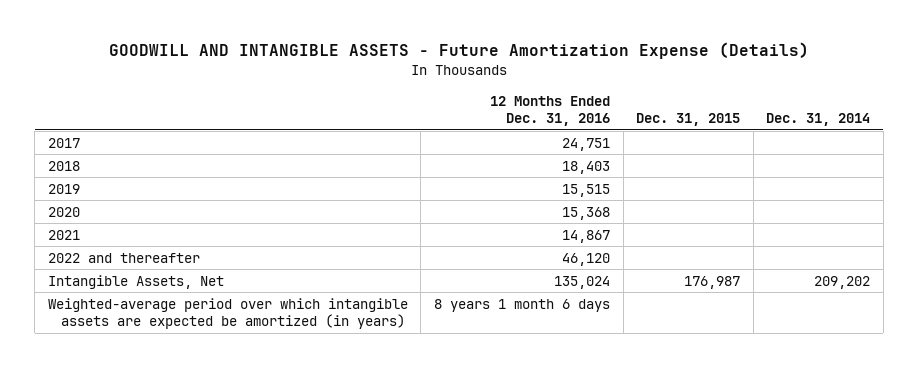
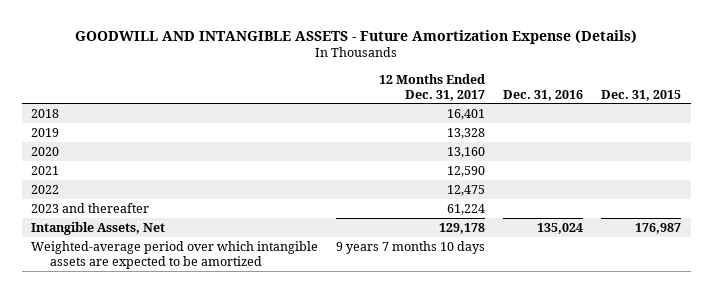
[489,95,610,127] 12 Months Ended Dec. 31, 2016 -> none
[766,113,871,127] Dec. 31, 2014 -> none
none -> [378,73,485,101] 12 Months Ended Dec. 31, 2017
none -> [503,89,584,101] Dec. 31, 2016
[47,137,80,148] 2017 -> none
none -> [30,184,59,194] 2022
[47,252,200,263] 2022 and thereafter -> [30,202,149,213] 2023 and thereafter
[47,297,408,330] Weighted-average period over which intangible assets are expected be amortized (in years) -> [30,240,318,269] Weighted-average period over which intangible assets are expected to be amortized

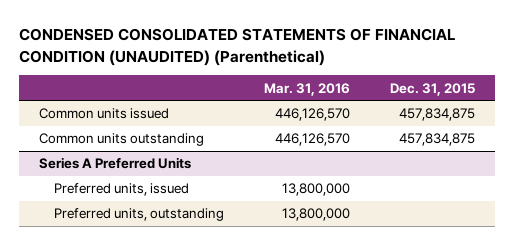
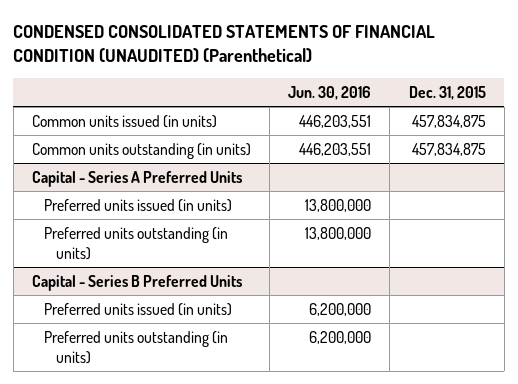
[264,82,351,96] Mar. 31, 2016 -> none
none -> [288,85,372,100] Jun. 30, 2016
[38,108,169,120] Common units issued -> [31,114,217,128] Common units issued (in units)
[38,133,204,147] Common units outstanding -> [31,142,251,159] Common units outstanding (in units)
[38,157,191,170] Series A Preferred Units -> [31,170,242,187] Capital - Series A Preferred Units
[54,183,190,197] Preferred units, issued -> [43,198,232,212] Preferred units issued (in units)
[54,208,225,222] Preferred units, outstanding -> [43,226,228,260] Preferred units outstanding (in units)
none -> [31,274,242,291] Capital - Series B Preferred Units
none -> [43,302,232,316] Preferred units issued (in units)
none -> [43,330,228,364] Preferred units outstanding (in units)

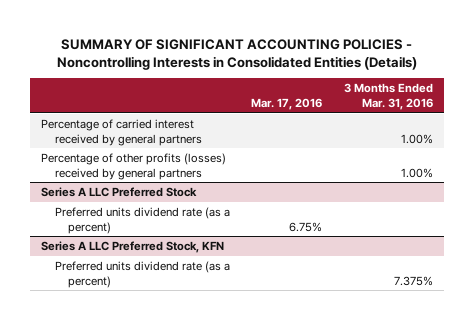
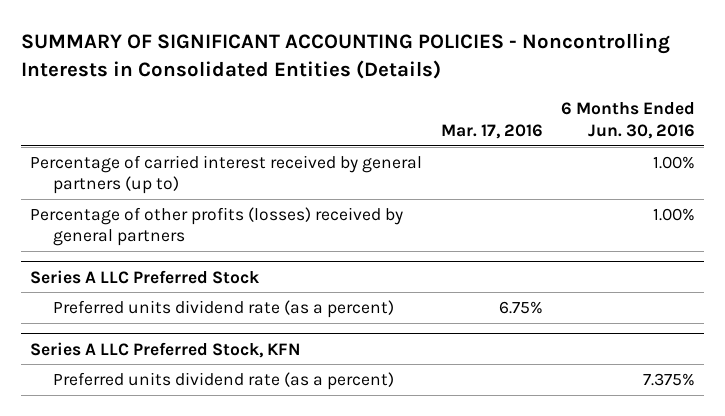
[344,83,434,111] 3 Months Ended Mar. 31, 2016 -> none
none -> [561,102,696,139] 6 Months Ended Jun. 30, 2016
[41,119,202,146] Percentage of carried interest received by general partners -> [30,154,423,195] Percentage of carried interest received by general partners (up to)

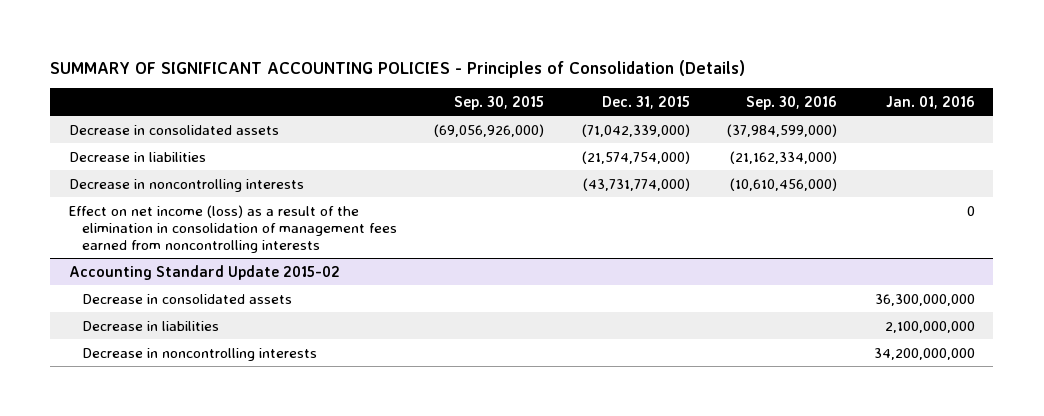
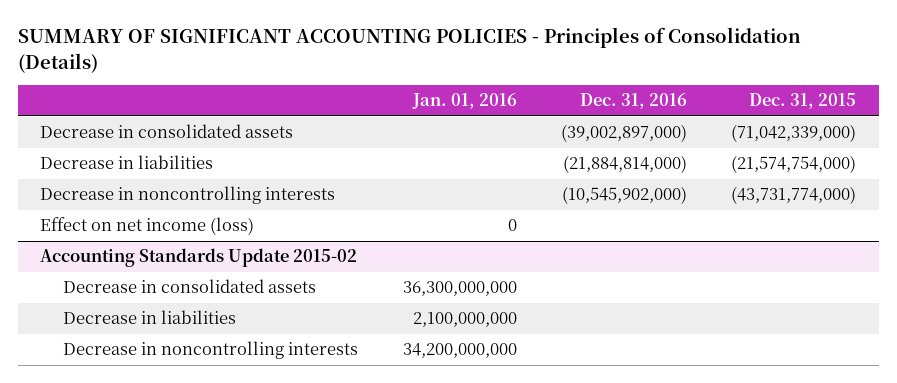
[454,95,545,110] Sep. 30, 2015 -> none
[745,95,837,110] Sep. 30, 2016 -> none
none -> [580,93,688,110] Dec. 31, 2016
[68,204,398,254] Effect on net income (loss) as a result of the elimination in consolidation of management fees earned from noncontrolling interests -> [40,217,255,236] Effect on net income (loss)
[68,264,340,280] Accounting Standard Update 2015-02 -> [40,248,358,268] Accounting Standards Update 2015-02

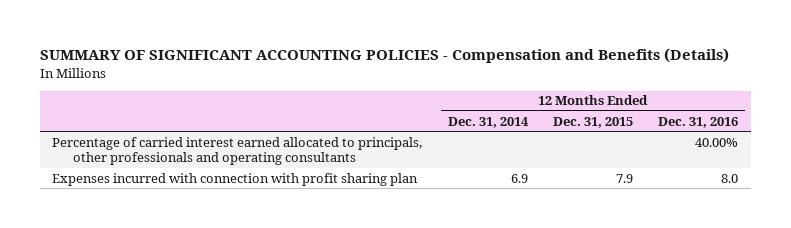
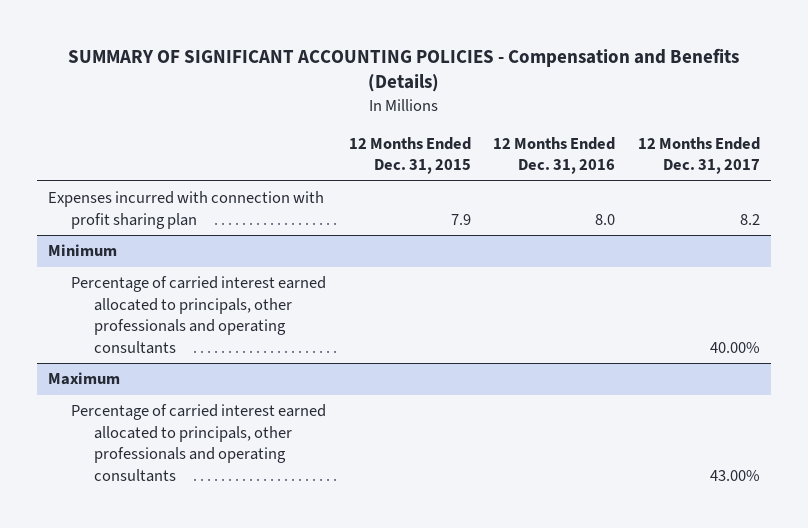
[447,116,529,128] Dec. 31, 2014 -> none
none -> [637,136,760,175] 12 Months Ended Dec. 31, 2017
[52,136,423,166] Percentage of carried interest earned allocated to principals, other professionals and operating consultants -> none
none -> [48,244,118,257] Minimum
none -> [71,276,327,354] Percentage of carried interest earned allocated to principals, other professionals and operating consultants
none -> [48,372,121,386] Maximum
none -> [71,404,327,482] Percentage of carried interest earned allocated to principals, other professionals and operating consultants

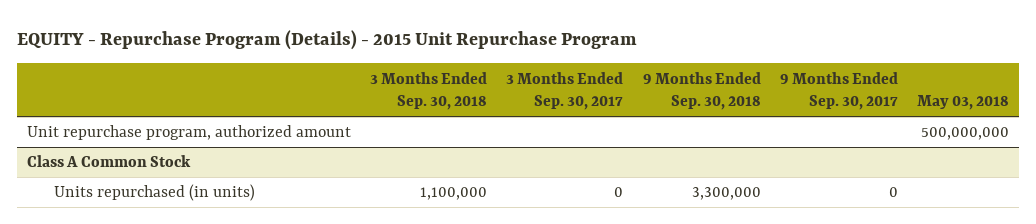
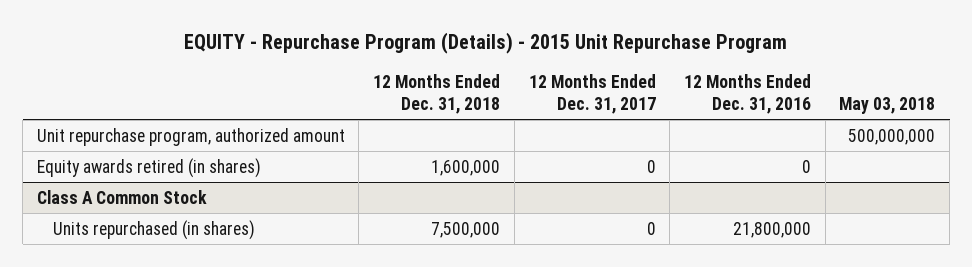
[369,71,487,111] 3 Months Ended Sep. 30, 2018 -> none
[506,71,624,111] 3 Months Ended Sep. 30, 2017 -> none
[642,71,761,111] 9 Months Ended Sep. 30, 2018 -> none
[779,71,898,111] 9 Months Ended Sep. 30, 2017 -> none
none -> [373,74,501,114] 12 Months Ended Dec. 31, 2018
none -> [528,74,656,114] 12 Months Ended Dec. 31, 2017
none -> [683,74,811,114] 12 Months Ended Dec. 31, 2016
none -> [36,157,261,178] Equity awards retired (in shares)
[53,184,255,202] Units repurchased (in units) -> [52,219,255,240] Units repurchased (in shares)

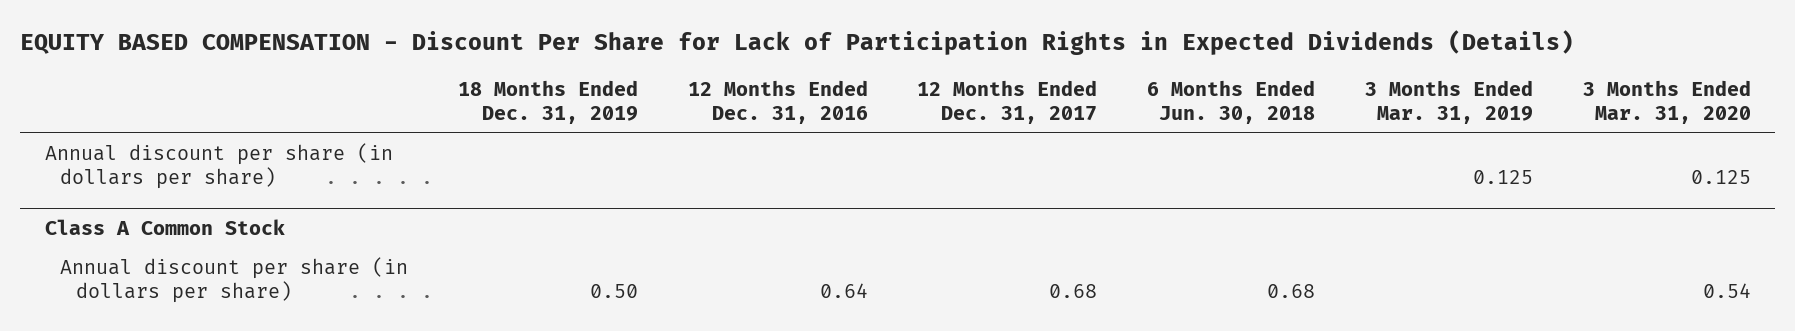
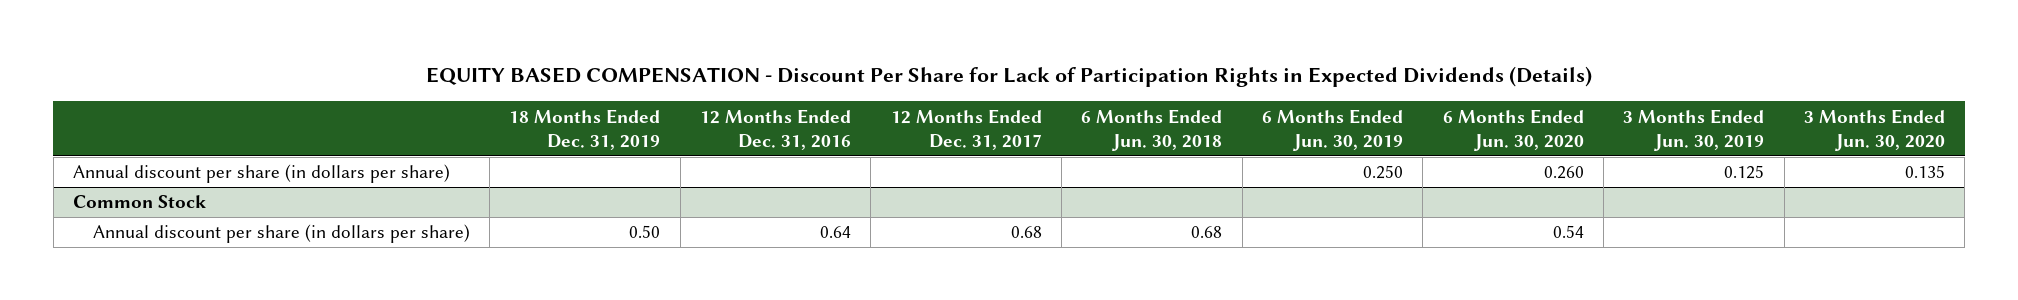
[1364,80,1533,125] 3 Months Ended Mar. 31, 2019 -> none
[1582,80,1751,125] 3 Months Ended Mar. 31, 2020 -> none
none -> [1262,108,1404,151] 6 Months Ended Jun. 30, 2019
none -> [1442,108,1584,151] 6 Months Ended Jun. 30, 2020
none -> [1623,108,1765,151] 3 Months Ended Jun. 30, 2019
none -> [1804,108,1946,151] 3 Months Ended Jun. 30, 2020
[44,219,285,236] Class A Common Stock -> [72,195,206,209] Common Stock

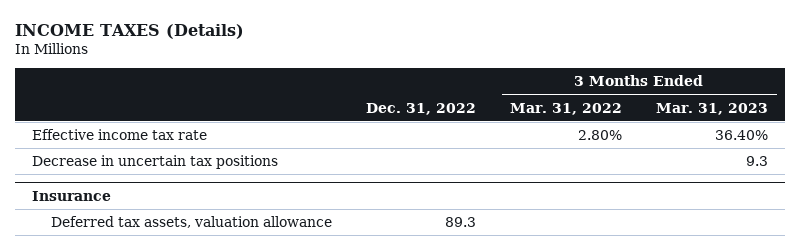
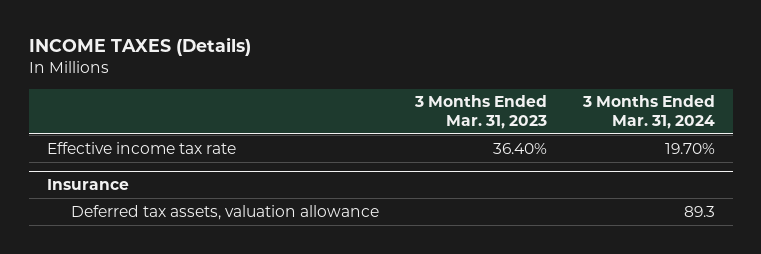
[365,102,476,115] Dec. 31, 2022 -> none
[510,102,623,115] Mar. 31, 2022 -> none
none -> [581,95,715,129] 3 Months Ended Mar. 31, 2024
[31,155,278,170] Decrease in uncertain tax positions -> none

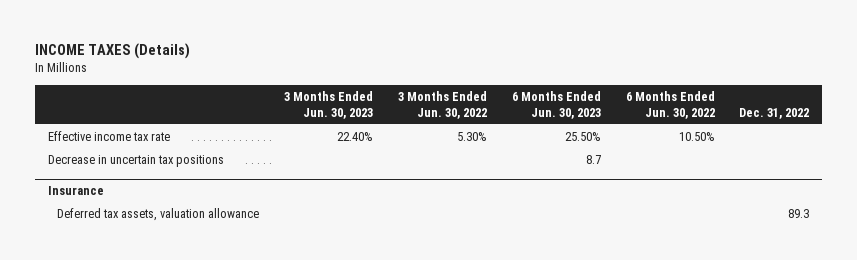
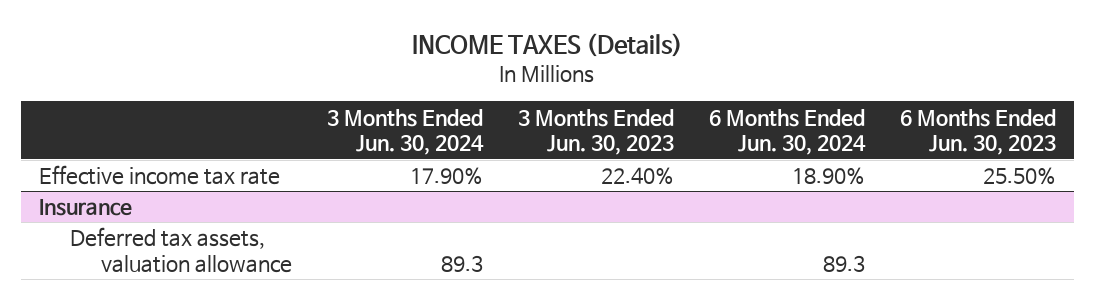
[397,90,487,120] 3 Months Ended Jun. 30, 2022 -> none
[625,90,715,120] 6 Months Ended Jun. 30, 2022 -> none
[739,108,810,120] Dec. 31, 2022 -> none
none -> [326,108,484,156] 3 Months Ended Jun. 30, 2024
none -> [709,108,867,156] 6 Months Ended Jun. 30, 2024
[47,154,224,167] Decrease in uncertain tax positions -> none

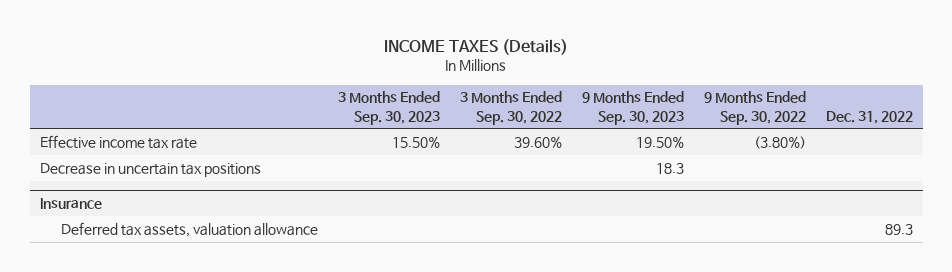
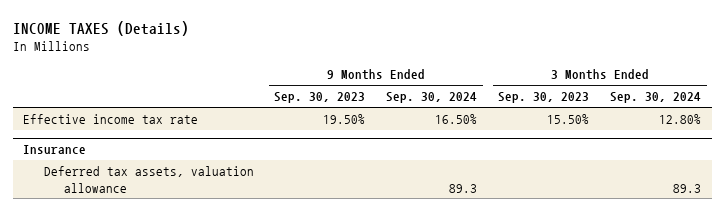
[459,91,562,125] 3 Months Ended Sep. 30, 2022 -> none
[703,91,806,125] 9 Months Ended Sep. 30, 2022 -> none
[825,110,913,124] Dec. 31, 2022 -> none
none -> [386,92,478,104] Sep. 30, 2024
none -> [610,92,702,104] Sep. 30, 2024
[39,162,261,177] Decrease in uncertain tax positions -> none

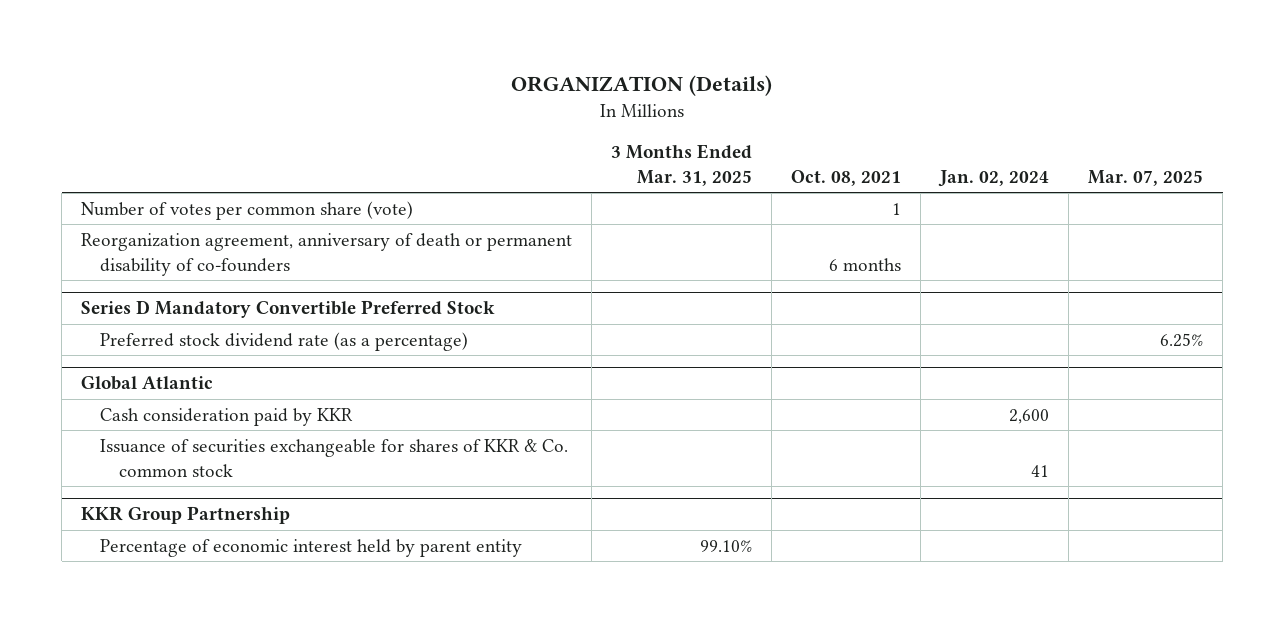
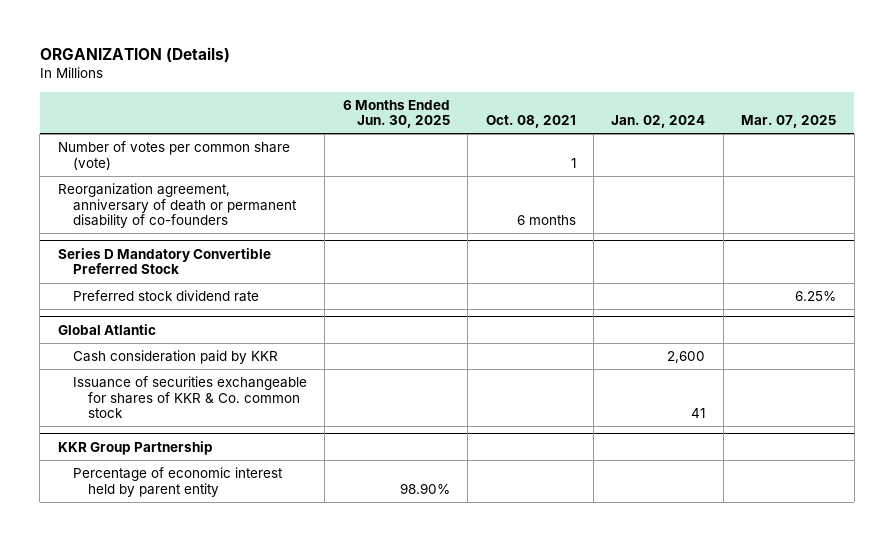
[611,143,753,186] 3 Months Ended Mar. 31, 2025 -> none
none -> [342,99,450,129] 6 Months Ended Jun. 30, 2025
[100,331,469,351] Preferred stock dividend rate (as a percentage) -> [72,289,259,302] Preferred stock dividend rate

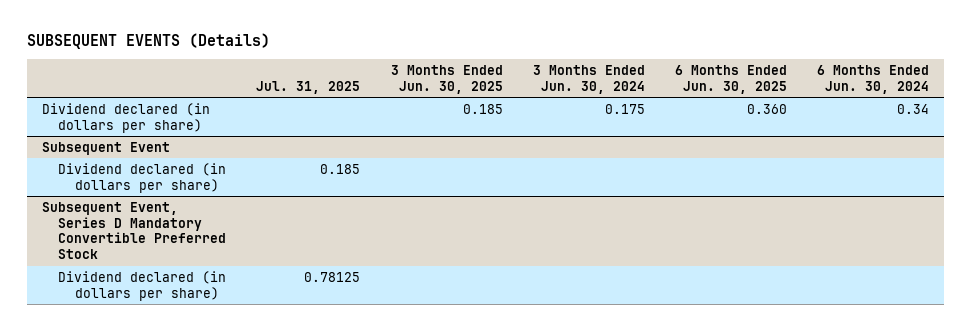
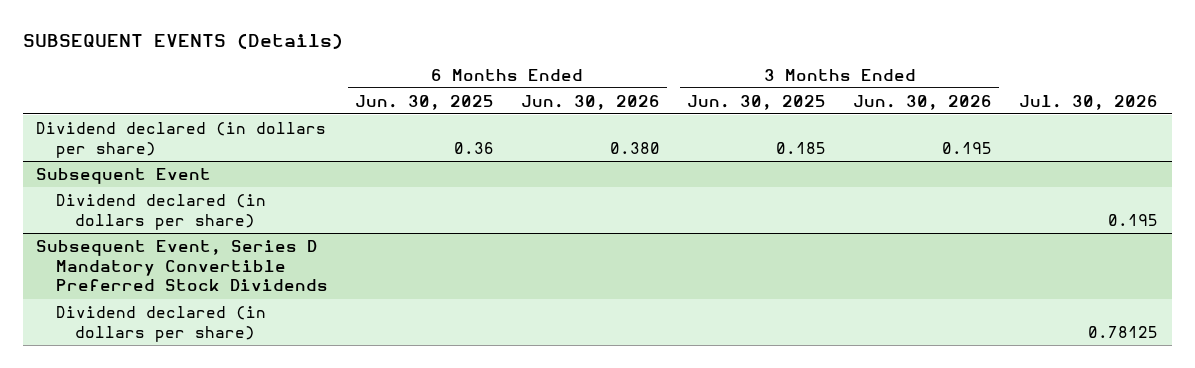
[256,80,361,94] Jul. 31, 2025 -> none
[532,64,645,94] 3 Months Ended Jun. 30, 2024 -> none
[816,64,929,94] 6 Months Ended Jun. 30, 2024 -> none
none -> [520,94,660,110] Jun. 30, 2026
none -> [853,94,993,110] Jun. 30, 2026
none -> [1019,94,1159,110] Jul. 30, 2026
[746,103,787,114] 0.360 -> [453,141,494,154] 0.36
[41,201,227,260] Subsequent Event, Series D Mandatory Convertible Preferred Stock -> [36,239,328,292] Subsequent Event, Series D Mandatory Convertible Preferred Stock Dividends

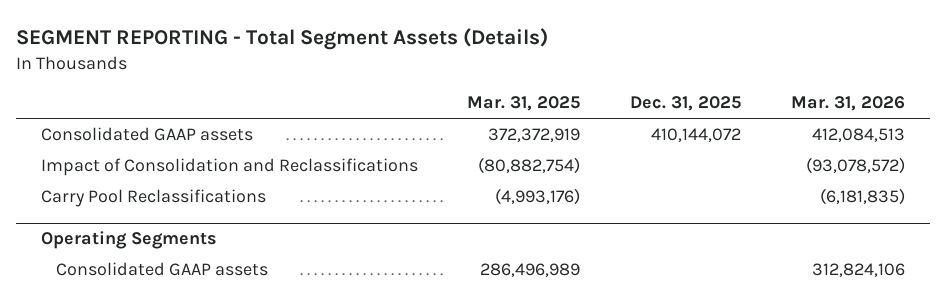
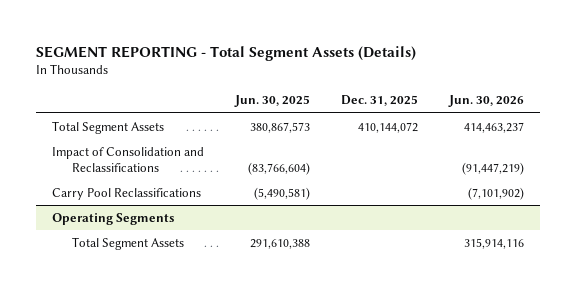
[467,96,581,112] Mar. 31, 2025 -> none
[790,96,905,112] Mar. 31, 2026 -> none
none -> [233,95,310,108] Jun. 30, 2025
none -> [448,95,525,108] Jun. 30, 2026
[40,127,253,142] Consolidated GAAP assets -> [51,120,164,134] Total Segment Assets
[55,262,268,277] Consolidated GAAP assets -> [71,236,184,250] Total Segment Assets

